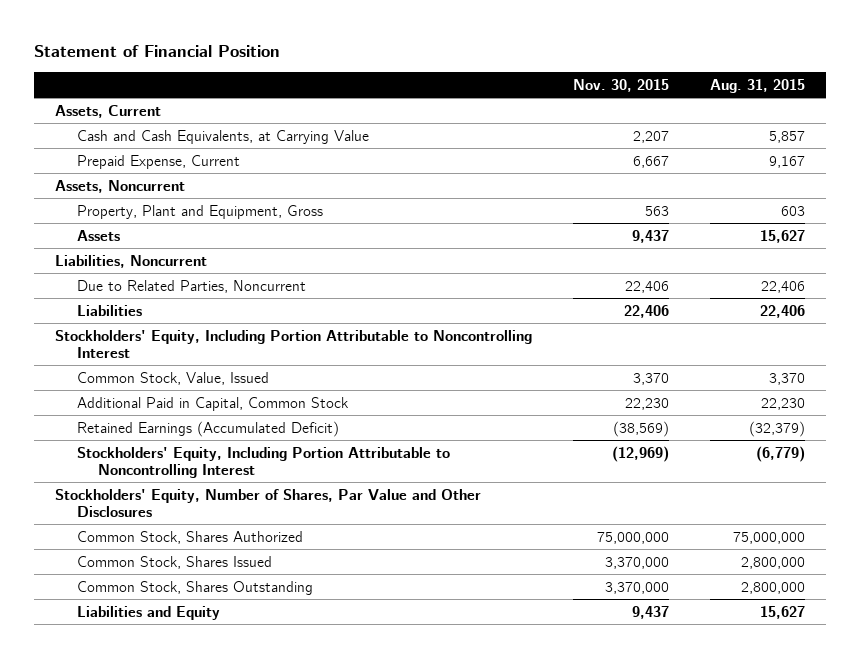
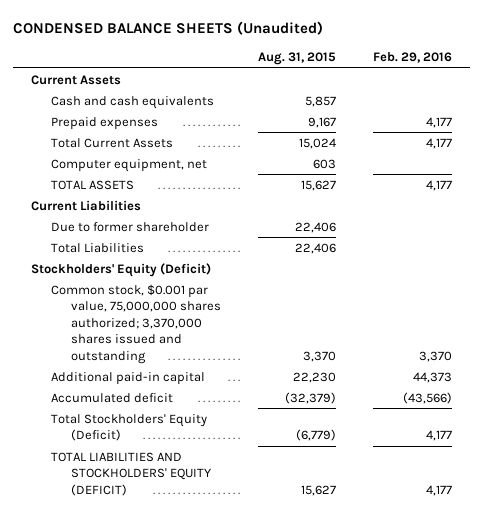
[34,45,281,58] Statement of Financial Position -> [13,21,324,36] CONDENSED BALANCE SHEETS (Unaudited)
[573,78,670,92] Nov. 30, 2015 -> none
none -> [372,51,452,63] Feb. 29, 2016
[54,179,185,193] Assets, Noncurrent -> none
[54,254,207,268] Liabilities, Noncurrent -> none
[54,329,532,359] Stockholders' Equity, Including Portion Attributable to Noncontrolling Interest -> none
[54,488,481,518] Stockholders' Equity, Number of Shares, Par Value and Other Disclosures -> none
[76,530,303,544] Common Stock, Shares Authorized -> none
[76,555,272,569] Common Stock, Shares Issued -> none
[76,580,313,595] Common Stock, Shares Outstanding -> none
[54,104,161,118] Assets, Current -> [31,74,122,85] Current Assets
[76,129,369,144] Cash and Cash Equivalents, at Carrying Value -> [51,95,215,109] Cash and cash equivalents
[76,154,240,169] Prepaid Expense, Current -> [51,116,159,130] Prepaid expenses
none -> [51,137,174,148] Total Current Assets
[76,204,323,219] Property, Plant and Equipment, Gross -> [51,158,208,172] Computer equipment, net
[76,229,120,241] Assets -> [51,179,135,190] TOTAL ASSETS
none -> [31,199,142,211] Current Liabilities
[76,279,306,293] Due to Related Parties, Noncurrent -> [51,221,210,232] Due to former shareholder
[76,304,142,316] Liabilities -> [51,242,145,253] Total Liabilities
none -> [31,262,212,277] Stockholders' Equity (Deficit)
[76,371,269,385] Common Stock, Value, Issued -> [51,283,222,364] Common stock, $0.001 par value, 75,000,000 shares authorized; 3,370,000 shares issued and outstanding
[76,396,349,411] Additional Paid in Capital, Common Stock -> [51,371,206,385] Additional paid-in capital
[76,420,339,437] Retained Earnings (Accumulated Deficit) -> [51,392,174,403] Accumulated deficit
[76,446,450,479] Stockholders' Equity, Including Portion Attributable to Noncontrolling Interest -> [51,413,208,442] Total Stockholders' Equity (Deficit)
[76,605,220,620] Liabilities and Equity -> [51,451,212,496] TOTAL LIABILITIES AND STOCKHOLDERS' EQUITY (DEFICIT)

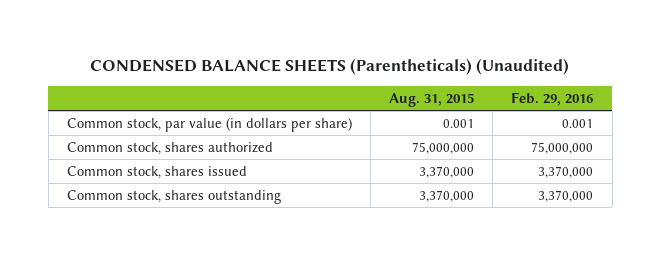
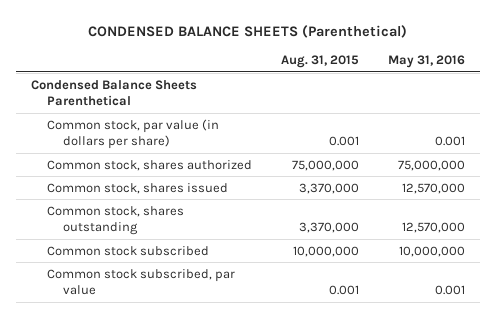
[90,57,570,75] CONDENSED BALANCE SHEETS (Parentheticals) (Unaudited) -> [87,25,407,39] CONDENSED BALANCE SHEETS (Parenthetical)
[511,91,594,106] Feb. 29, 2016 -> none
none -> [388,55,466,69] May 31, 2016
none -> [30,79,197,107] Condensed Balance Sheets Parenthetical
none -> [46,245,209,256] Common stock subscribed
none -> [46,268,235,296] Common stock subscribed, par value

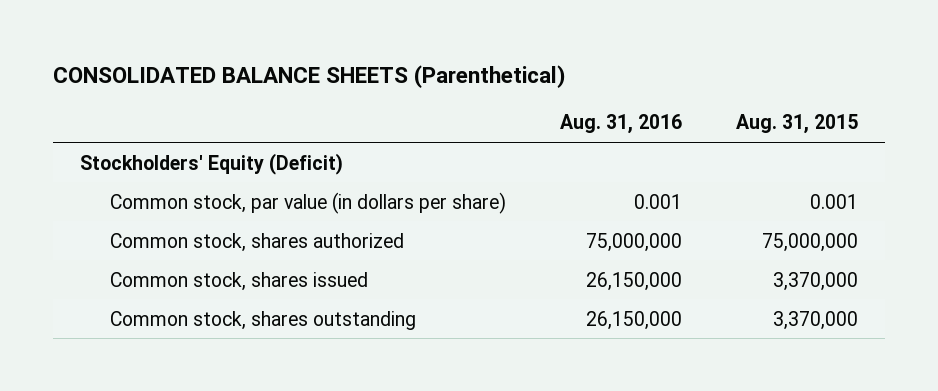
[87,25,407,39] CONDENSED BALANCE SHEETS (Parenthetical) -> [53,65,566,89] CONSOLIDATED BALANCE SHEETS (Parenthetical)
[388,55,466,69] May 31, 2016 -> none
none -> [559,114,682,135] Aug. 31, 2016
[30,79,197,107] Condensed Balance Sheets Parenthetical -> none
none -> [80,152,344,175] Stockholders' Equity (Deficit)
[46,245,209,256] Common stock subscribed -> none
[46,268,235,296] Common stock subscribed, par value -> none

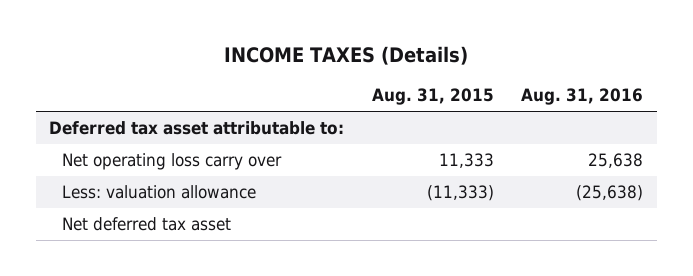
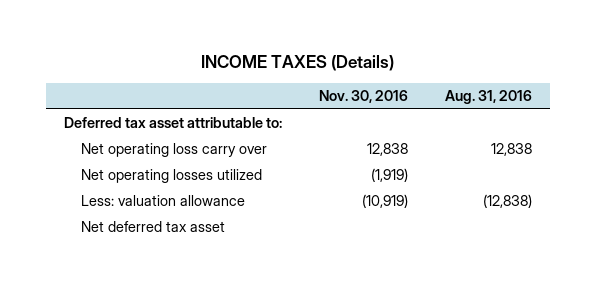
[371,88,494,106] Aug. 31, 2015 -> none
none -> [318,90,408,104] Nov. 30, 2016
[588,153,644,169] 25,638 -> [490,143,532,157] 12,838
none -> [81,169,263,184] Net operating losses utilized
[576,185,644,202] (25,638) -> [482,194,532,209] (12,838)

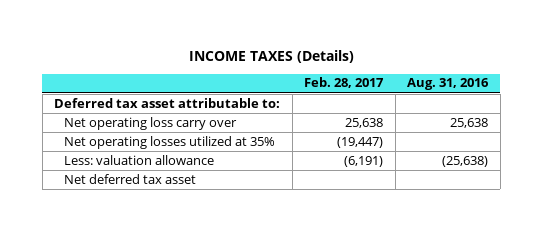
[318,90,408,104] Nov. 30, 2016 -> none
none -> [304,77,385,89] Feb. 28, 2017
[490,143,532,157] 12,838 -> [450,117,489,128] 25,638
[81,169,263,184] Net operating losses utilized -> [63,135,275,149] Net operating losses utilized at 35%
[482,194,532,209] (12,838) -> [442,155,489,167] (25,638)

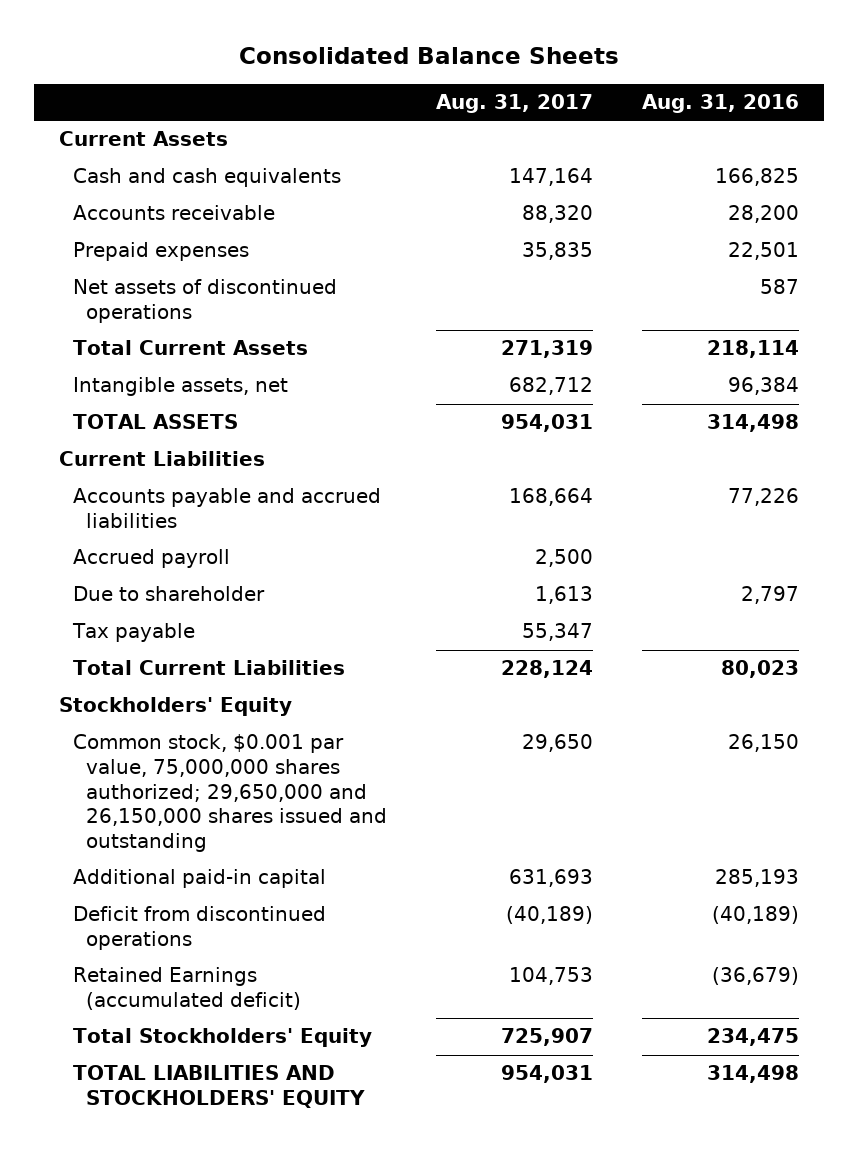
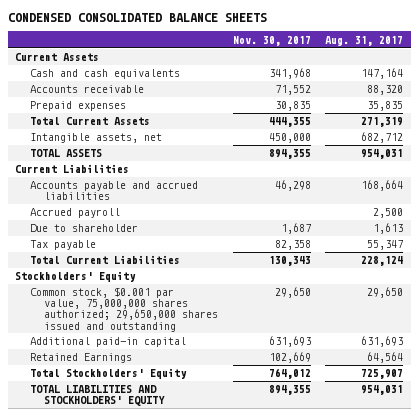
[239,47,620,65] Consolidated Balance Sheets -> [7,13,267,23] CONDENSED CONSOLIDATED BALANCE SHEETS
[642,94,800,114] Aug. 31, 2016 -> none
none -> [232,35,311,46] Nov. 30, 2017
[72,279,337,323] Net assets of discontinued operations -> none
[72,734,388,852] Common stock, $0.001 par value, 75,000,000 shares authorized; 29,650,000 and 26,150,000 shares issued and outstanding -> [29,287,219,332] Common stock, $0.001 par value, 75,000,000 shares authorized; 29,650,000 shares issued and outstanding
[72,906,326,950] Deficit from discontinued operations -> none
[72,967,302,1010] Retained Earnings (accumulated deficit) -> [29,353,132,364] Retained Earnings
[509,967,594,986] 104,753 -> [367,352,404,364] 64,564

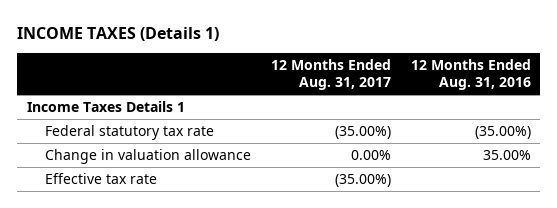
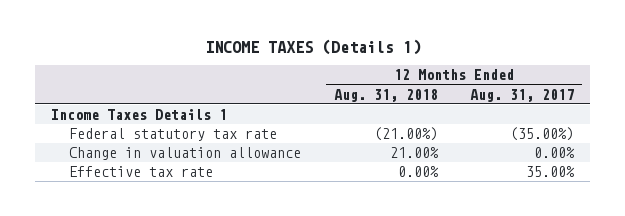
[410,58,531,90] 12 Months Ended Aug. 31, 2016 -> none
none -> [333,88,438,102] Aug. 31, 2018
[335,174,392,188] (35.00%) -> [526,166,576,178] 35.00%

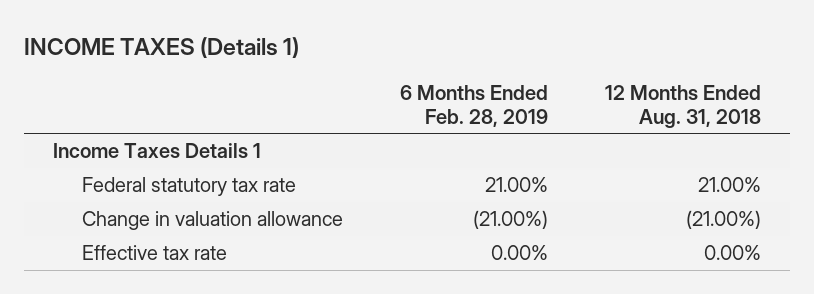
[470,88,575,102] Aug. 31, 2017 -> none
none -> [400,84,549,127] 6 Months Ended Feb. 28, 2019
[373,127,438,142] (21.00%) -> [698,177,762,193] 21.00%
[389,147,439,159] 21.00% -> [686,210,762,230] (21.00%)

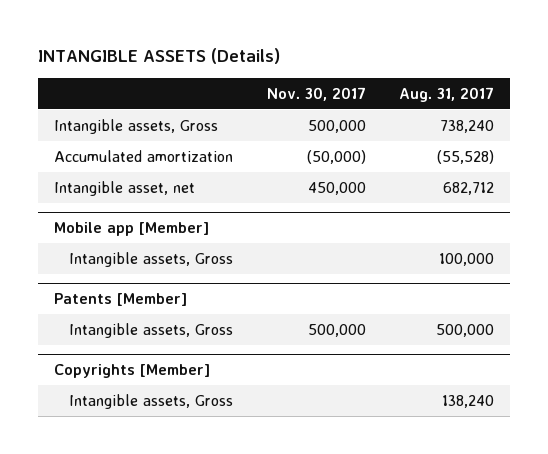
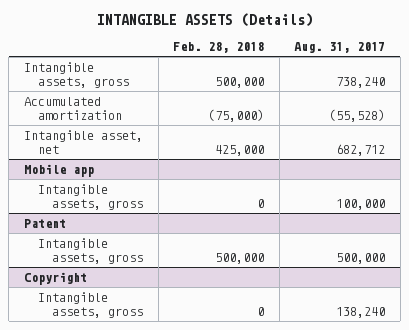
[266,86,366,101] Nov. 30, 2017 -> none
none -> [173,41,265,53] Feb. 28, 2018
[54,118,219,134] Intangible assets, Gross -> [23,62,130,88] Intangible assets, gross
[54,222,210,237] Mobile app [Member] -> [23,164,94,178] Mobile app
[69,251,234,267] Intangible assets, Gross -> [38,184,144,210] Intangible assets, gross
[54,293,188,307] Patents [Member] -> [23,219,66,229] Patent
[69,322,234,338] Intangible assets, Gross -> [38,238,144,264] Intangible assets, gross
[54,364,211,379] Copyrights [Member] -> [23,272,87,286] Copyright
[69,393,234,409] Intangible assets, Gross -> [38,292,144,318] Intangible assets, gross

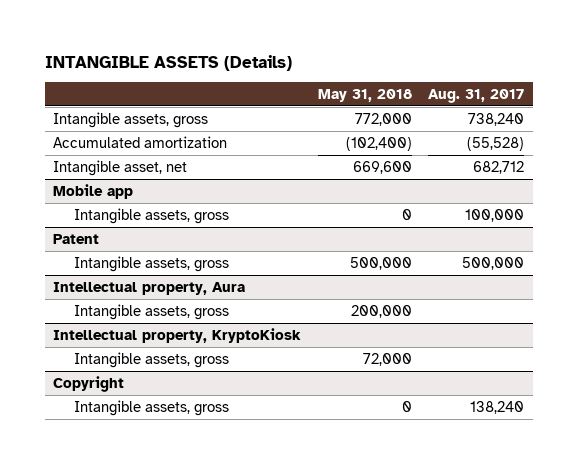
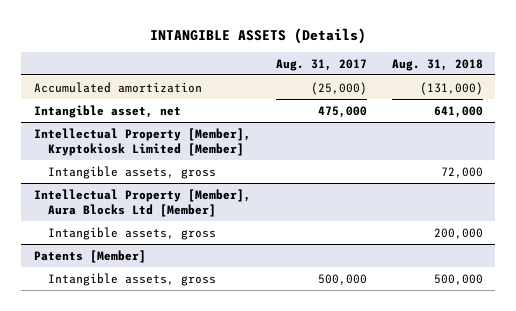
[317,88,412,102] May 31, 2018 -> none
none -> [391,58,483,71] Aug. 31, 2018
[53,111,209,128] Intangible assets, gross -> none
[53,183,134,199] Mobile app -> none
[73,207,229,224] Intangible assets, gross -> none
[53,233,100,244] Patent -> none
[73,255,229,272] Intangible assets, gross -> none
[53,281,246,295] Intellectual property, Aura -> none
[467,136,525,151] (55,528) -> [310,81,367,95] (25,000)
[473,160,525,174] 682,712 -> [317,105,367,118] 475,000
none -> [33,127,251,156] Intellectual Property [Member], Kryptokiosk Limited [Member]
[53,327,302,343] Intellectual property, KryptoKiosk -> none
none -> [33,188,251,217] Intellectual Property [Member], Aura Blocks Ltd [Member]
[53,375,125,392] Copyright -> none
none -> [33,249,146,263] Patents [Member]
[470,400,525,414] 138,240 -> [317,273,367,285] 500,000

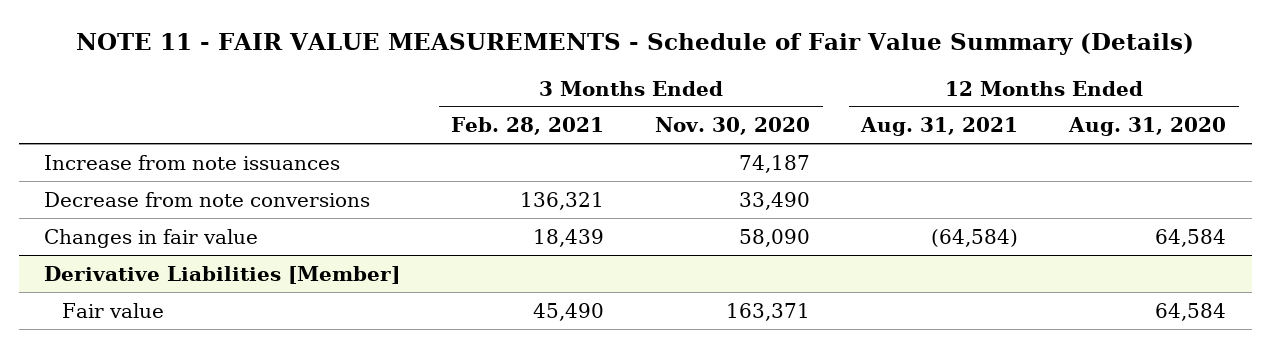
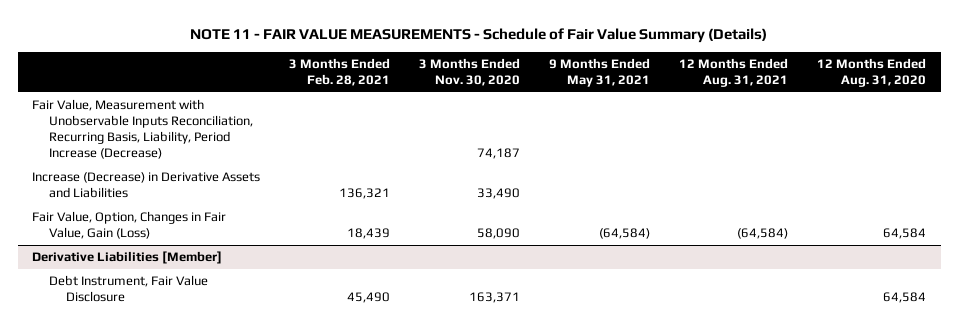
none -> [549,58,651,88] 9 Months Ended May 31, 2021
[44,154,341,170] Increase from note issuances -> [32,99,254,160] Fair Value, Measurement with Unobservable Inputs Reconciliation, Recurring Basis, Liability, Period Increase (Decrease)
[44,191,371,207] Decrease from note conversions -> [32,172,261,199] Increase (Decrease) in Derivative Assets and Liabilities
[44,228,259,248] Changes in fair value -> [32,211,227,240] Fair Value, Option, Changes in Fair Value, Gain (Loss)
[62,302,165,318] Fair value -> [49,275,209,303] Debt Instrument, Fair Value Disclosure

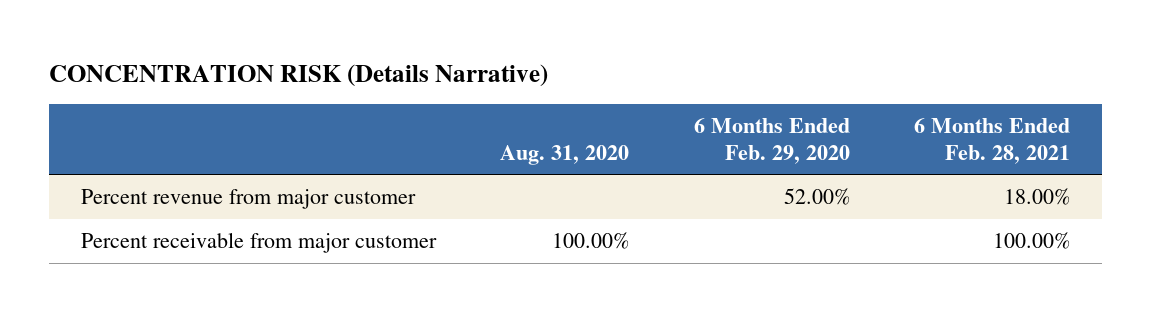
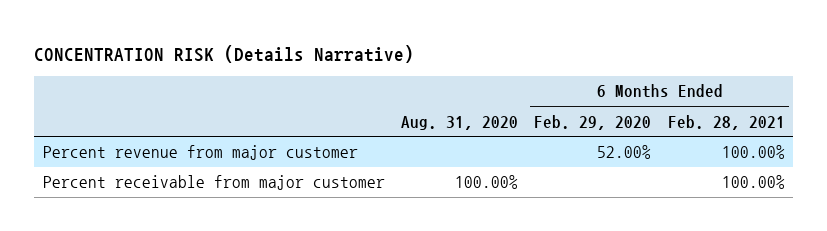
[1003,187,1070,205] 18.00% -> [721,145,785,160] 100.00%

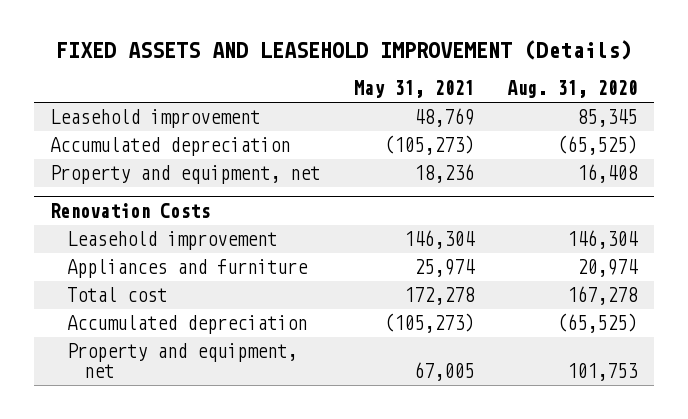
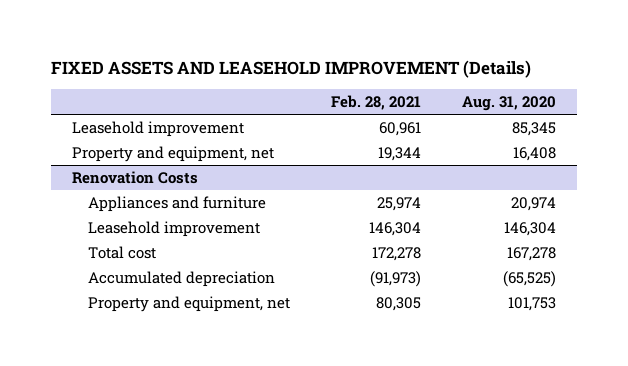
[353,80,474,99] May 31, 2021 -> none
none -> [331,94,422,110] Feb. 28, 2021
[50,137,291,157] Accumulated depreciation -> none
[67,231,278,251] Leasehold improvement -> [88,220,261,237] Leasehold improvement

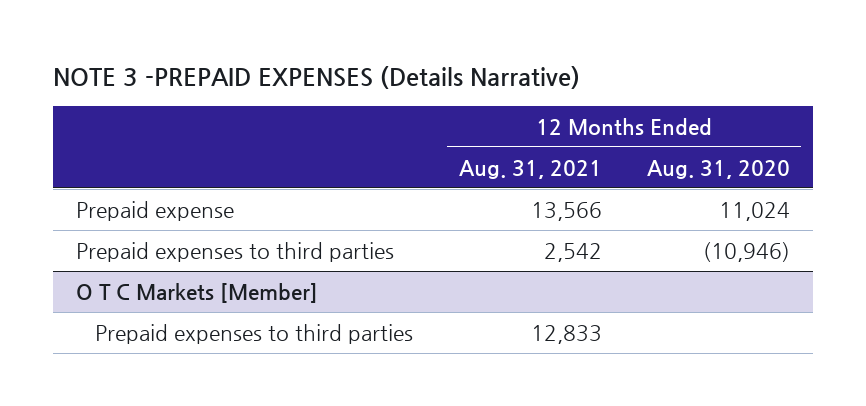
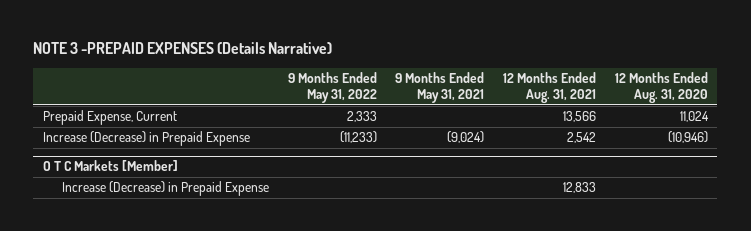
none -> [287,72,377,104] 9 Months Ended May 31, 2022
none -> [395,72,485,104] 9 Months Ended May 31, 2021
[75,200,234,221] Prepaid expense -> [42,110,177,126] Prepaid Expense, Current
[75,241,394,262] Prepaid expenses to third parties -> [42,131,250,147] Increase (Decrease) in Prepaid Expense
[94,323,413,344] Prepaid expenses to third parties -> [61,181,269,197] Increase (Decrease) in Prepaid Expense

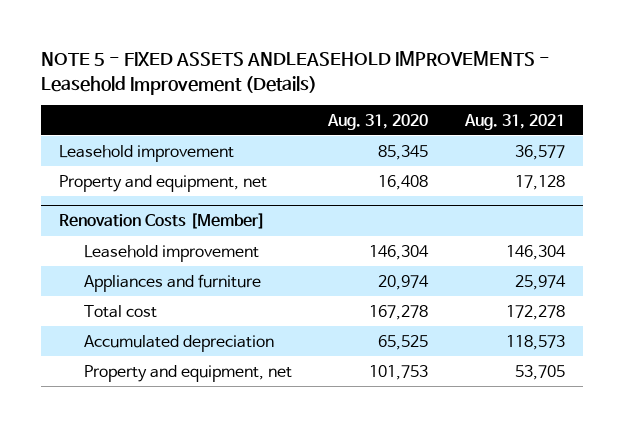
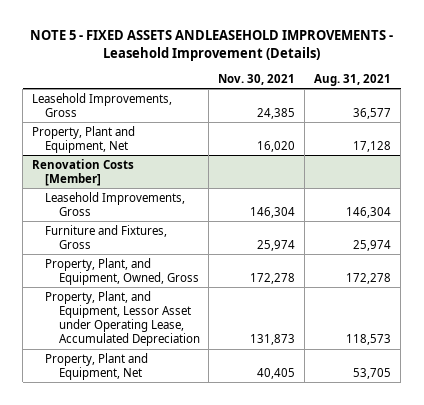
[327,113,429,130] Aug. 31, 2020 -> none
none -> [218,73,296,85] Nov. 30, 2021
[59,144,235,162] Leasehold improvement -> [32,92,173,117] Leasehold Improvements, Gross
[59,174,268,192] Property and equipment, net -> [32,125,136,153] Property, Plant and Equipment, Net
[84,244,260,262] Leasehold improvement -> [45,191,186,216] Leasehold Improvements, Gross
[84,273,262,292] Appliances and furniture -> [45,224,168,249] Furniture and Fixtures, Gross
[84,304,158,318] Total cost -> [45,257,199,285] Property, Plant, and Equipment, Owned, Gross
[84,334,275,352] Accumulated depreciation -> [45,290,200,347] Property, Plant, and Equipment, Lessor Asset under Operating Lease, Accumulated Depreciation
[84,364,293,382] Property and equipment, net -> [45,352,149,380] Property, Plant and Equipment, Net

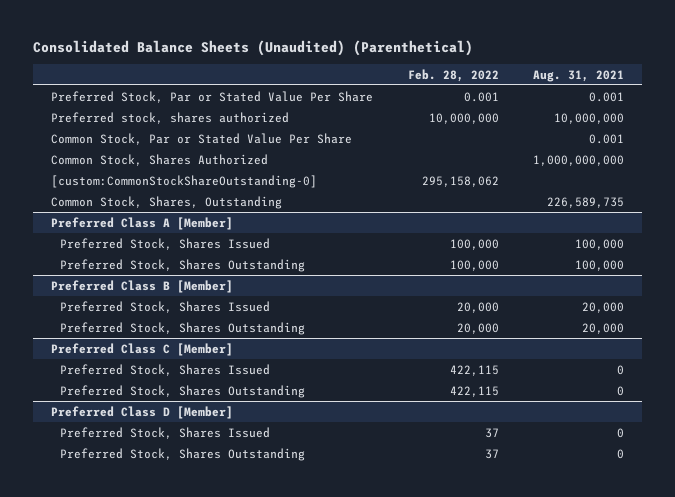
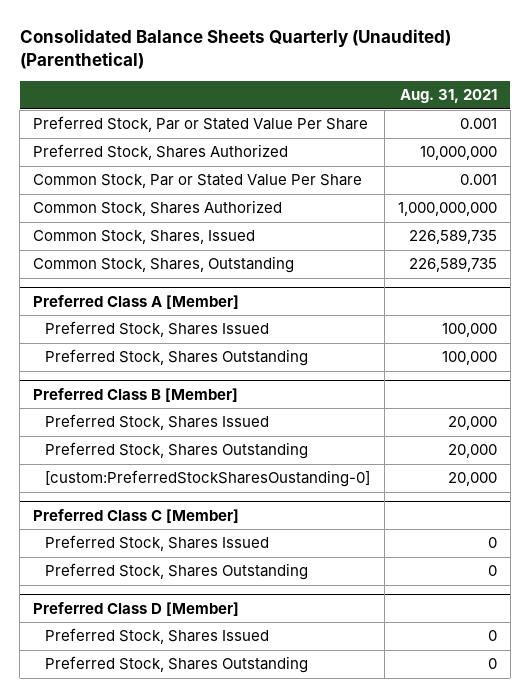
[33,39,474,56] Consolidated Balance Sheets (Unaudited) (Parenthetical) -> [19,28,451,70] Consolidated Balance Sheets Quarterly (Unaudited) (Parenthetical)
[407,68,499,82] Feb. 28, 2022 -> none
[50,111,289,124] Preferred stock, shares authorized -> [33,144,289,161] Preferred Stock, Shares Authorized
[50,174,317,188] [custom:CommonStockShareOutstanding-0] -> none
none -> [33,230,256,245] Common Stock, Shares, Issued
none -> [45,470,371,488] [custom:PreferredStockSharesOustanding-0]

